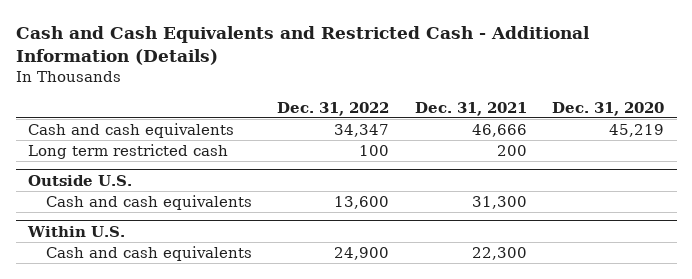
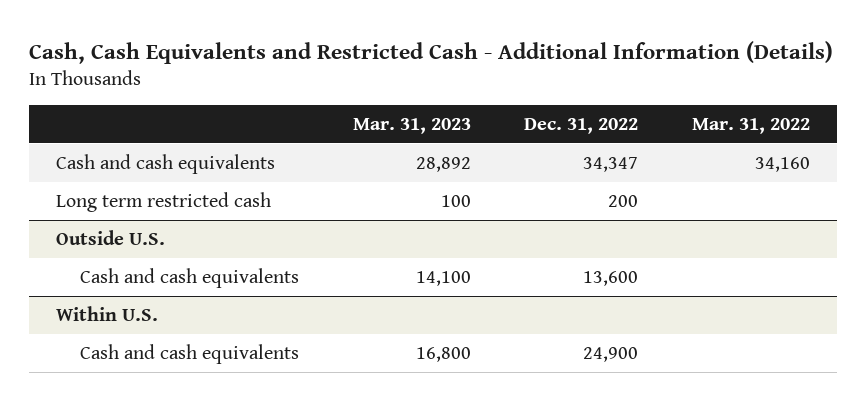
[15,25,590,65] Cash and Cash Equivalents and Restricted Cash - Additional Information (Details) -> [28,41,833,65] Cash, Cash Equivalents and Restricted Cash - Additional Information (Details)
[414,101,527,116] Dec. 31, 2021 -> none
[552,101,665,116] Dec. 31, 2020 -> none
none -> [352,117,471,134] Mar. 31, 2023
none -> [692,117,811,134] Mar. 31, 2022
[359,145,390,157] 100 -> [608,195,639,208] 200

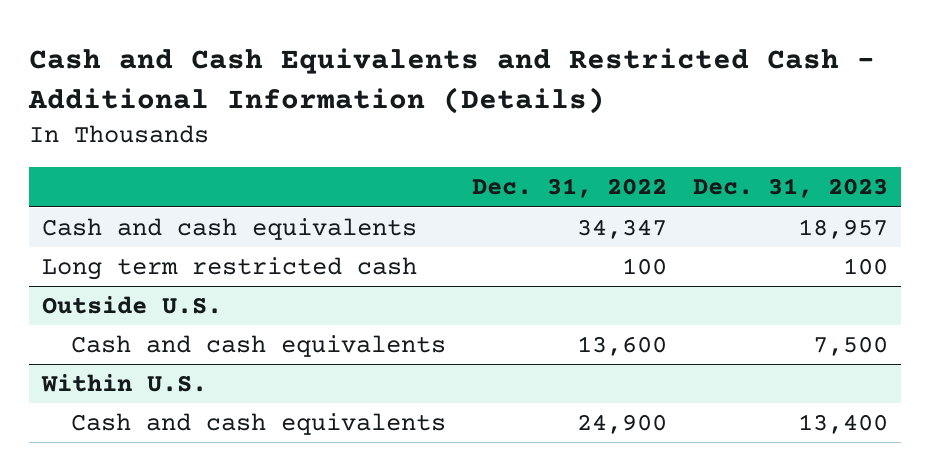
[28,41,833,65] Cash, Cash Equivalents and Restricted Cash - Additional Information (Details) -> [27,48,875,114] Cash and Cash Equivalents and Restricted Cash - Additional Information (Details)
[352,117,471,134] Mar. 31, 2023 -> none
[692,117,811,134] Mar. 31, 2022 -> none
none -> [693,178,889,199] Dec. 31, 2023
[608,195,639,208] 200 -> [622,257,668,275] 100

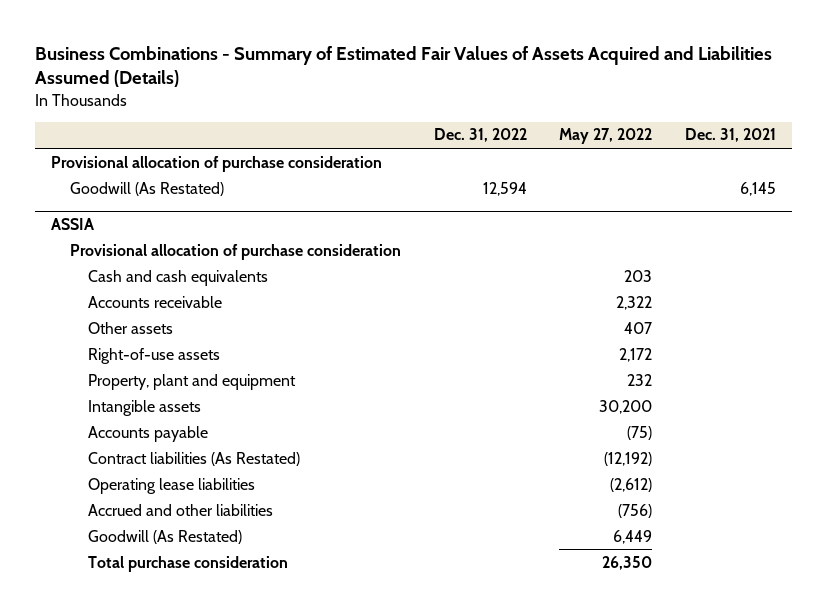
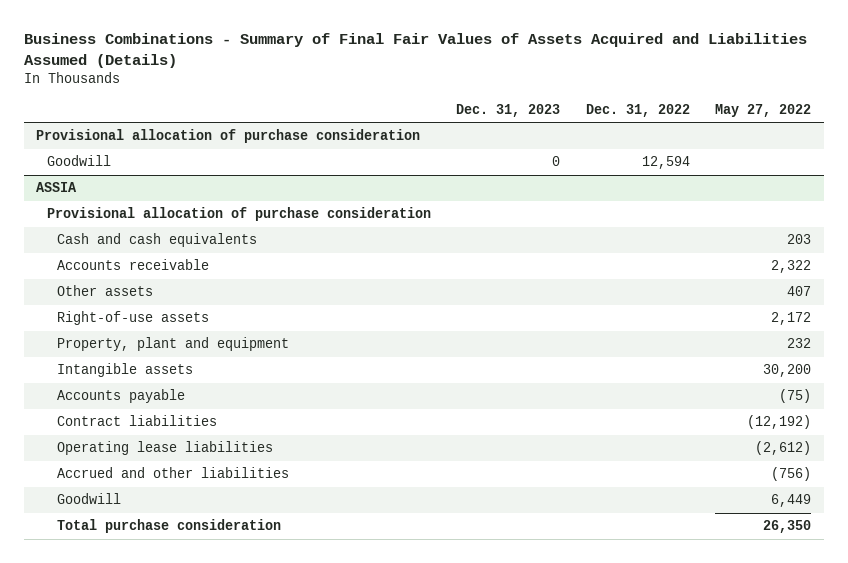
[35,45,773,88] Business Combinations - Summary of Estimated Fair Values of Assets Acquired and Liabilities Assumed (Details) -> [23,33,807,69] Business Combinations - Summary of Final Fair Values of Assets Acquired and Liabilities Assumed (Details)
[684,128,776,143] Dec. 31, 2021 -> none
none -> [456,103,561,117] Dec. 31, 2023
[69,181,224,196] Goodwill (As Restated) -> [46,155,111,167] Goodwill
[88,451,301,466] Contract liabilities (As Restated) -> [56,415,217,427] Contract liabilities
[88,529,243,544] Goodwill (As Restated) -> [56,493,121,505] Goodwill

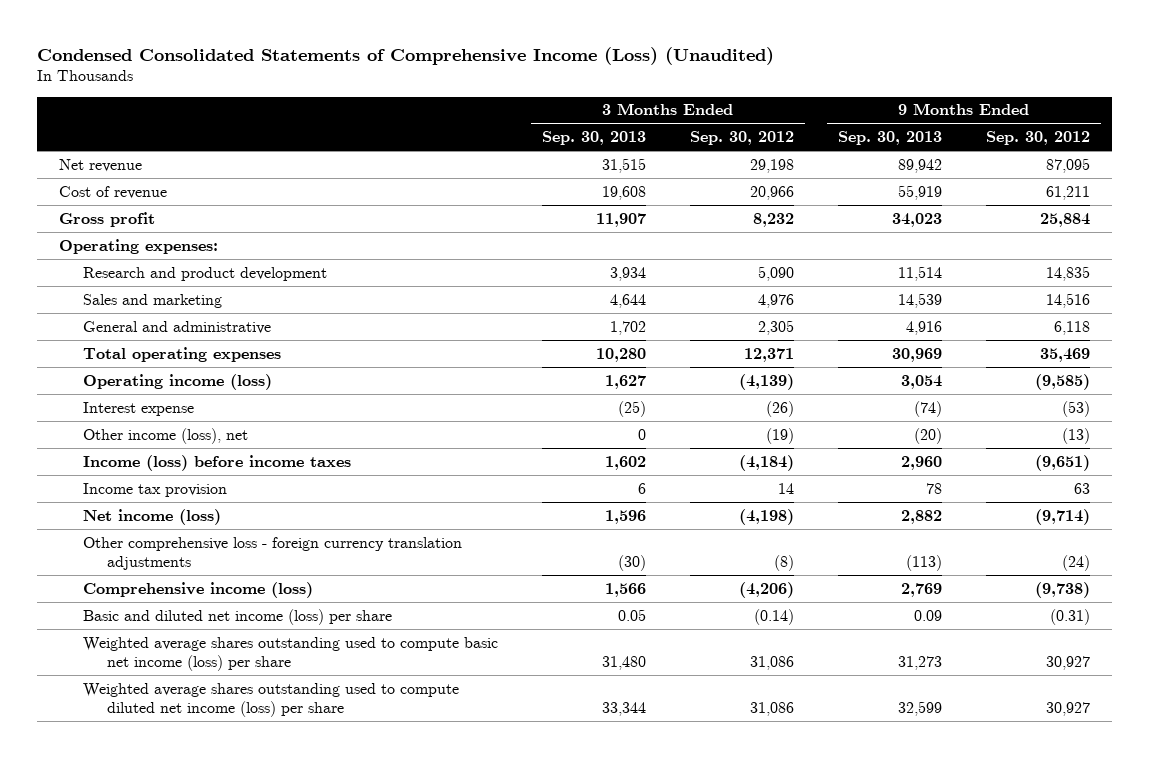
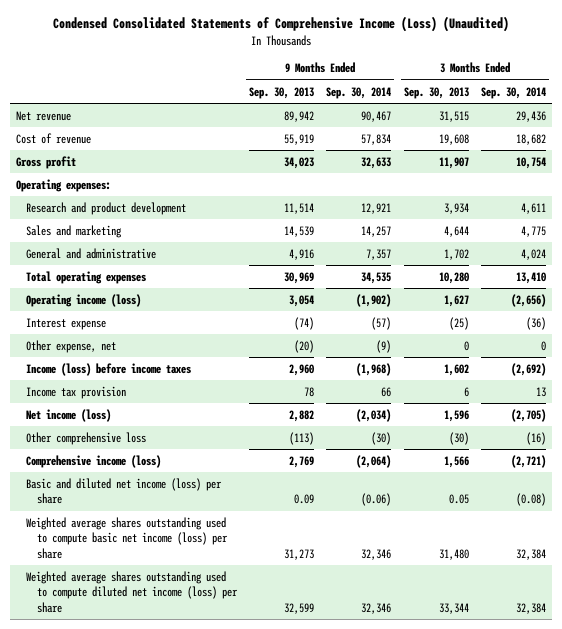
[690,130,795,145] Sep. 30, 2012 -> none
[985,130,1090,145] Sep. 30, 2012 -> none
none -> [326,86,392,99] Sep. 30, 2014
none -> [481,86,547,99] Sep. 30, 2014
[83,427,249,444] Other income (loss), net -> [26,339,117,353] Other expense, net
[83,536,463,570] Other comprehensive loss - foreign currency translation adjustments -> [26,431,147,445] Other comprehensive loss

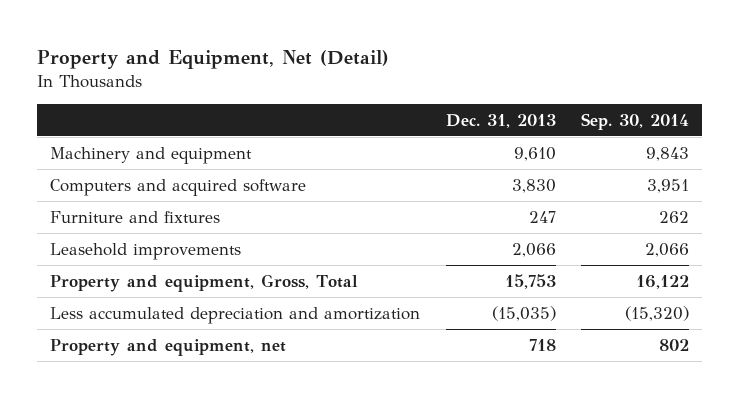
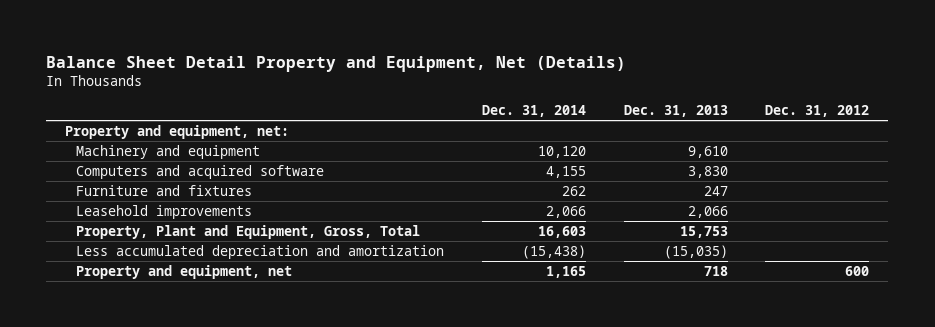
[37,49,390,69] Property and Equipment, Net (Detail) -> [46,55,627,72] Balance Sheet Detail Property and Equipment, Net (Details)
[581,112,690,130] Sep. 30, 2014 -> none
none -> [481,105,586,118] Dec. 31, 2014
none -> [765,105,870,118] Dec. 31, 2012
none -> [65,125,290,140] Property and equipment, net:
[50,273,359,292] Property and equipment, Gross, Total -> [76,225,421,240] Property, Plant and Equipment, Gross, Total

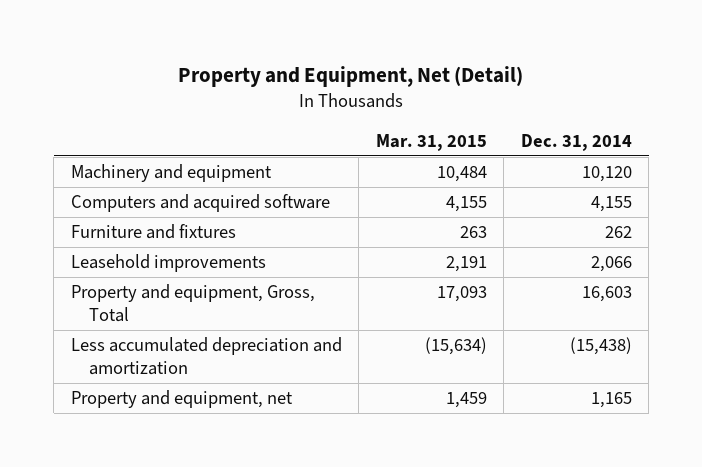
[46,55,627,72] Balance Sheet Detail Property and Equipment, Net (Details) -> [178,66,524,88] Property and Equipment, Net (Detail)
[623,105,728,118] Dec. 31, 2013 -> none
[765,105,870,118] Dec. 31, 2012 -> none
none -> [375,133,487,151] Mar. 31, 2015
[65,125,290,140] Property and equipment, net: -> none
[76,225,421,240] Property, Plant and Equipment, Gross, Total -> [70,284,315,322] Property and equipment, Gross, Total

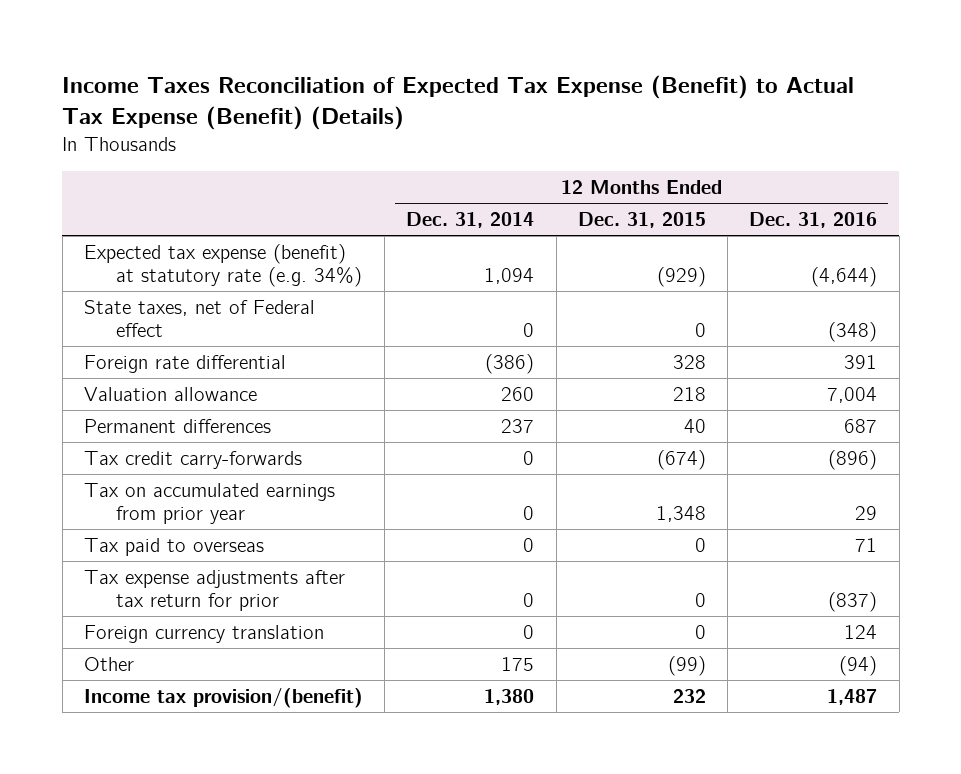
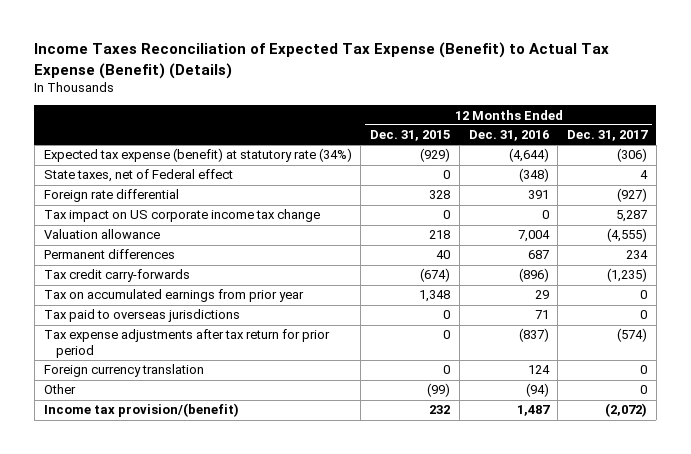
[406,211,535,228] Dec. 31, 2014 -> none
none -> [567,130,649,142] Dec. 31, 2017
[83,243,362,288] Expected tax expense (benefit) at statutory rate (e.g. 34%) -> [43,148,352,163] Expected tax expense (benefit) at statutory rate (34%)
none -> [43,209,320,223] Tax impact on US corporate income tax change
[83,537,264,556] Tax paid to overseas -> [43,309,240,323] Tax paid to overseas jurisdictions
[83,569,345,612] Tax expense adjustments after tax return for prior -> [43,329,330,358] Tax expense adjustments after tax return for prior period

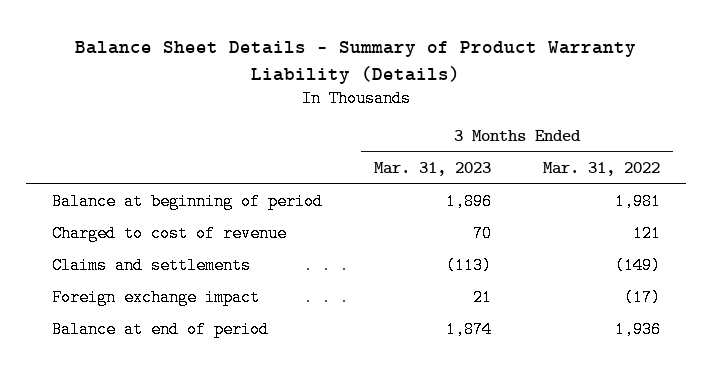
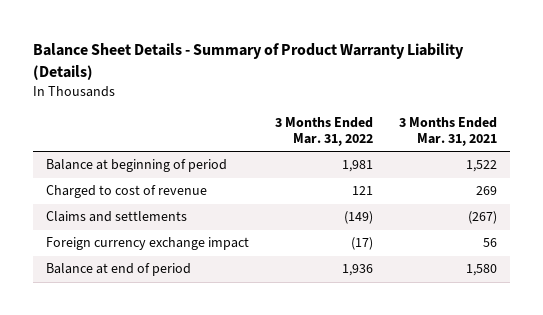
[373,161,491,176] Mar. 31, 2023 -> none
none -> [399,117,498,147] 3 Months Ended Mar. 31, 2021
[51,289,260,307] Foreign exchange impact -> [46,237,250,251] Foreign currency exchange impact

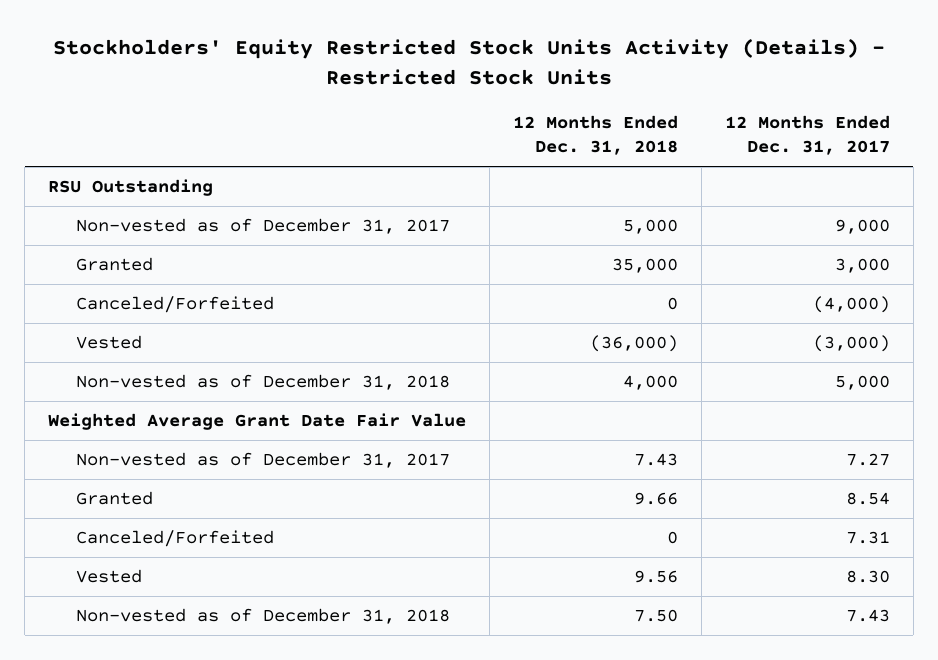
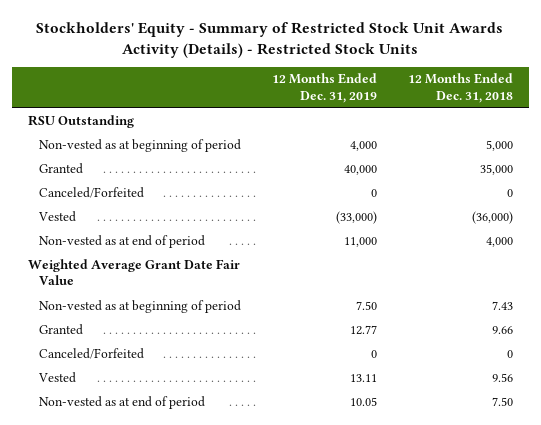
[52,38,885,85] Stockholders' Equity Restricted Stock Units Activity (Details) - Restricted Stock Units -> [36,21,504,58] Stockholders' Equity - Summary of Restricted Stock Unit Awards Activity (Details) - Restricted Stock Units
[724,115,890,156] 12 Months Ended Dec. 31, 2017 -> none
none -> [271,73,377,103] 12 Months Ended Dec. 31, 2019
[75,218,450,235] Non-vested as of December 31, 2017 -> [38,138,241,152] Non-vested as at beginning of period
[75,374,450,391] Non-vested as of December 31, 2018 -> [38,234,205,248] Non-vested as at end of period
[75,452,450,469] Non-vested as of December 31, 2017 -> [38,299,241,313] Non-vested as at beginning of period
[75,608,450,625] Non-vested as of December 31, 2018 -> [38,395,205,409] Non-vested as at end of period

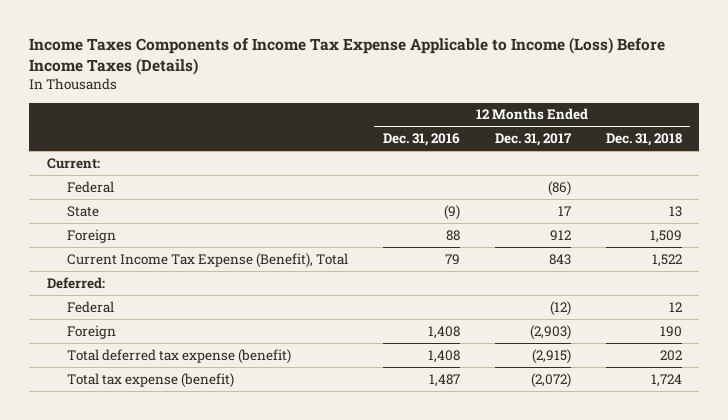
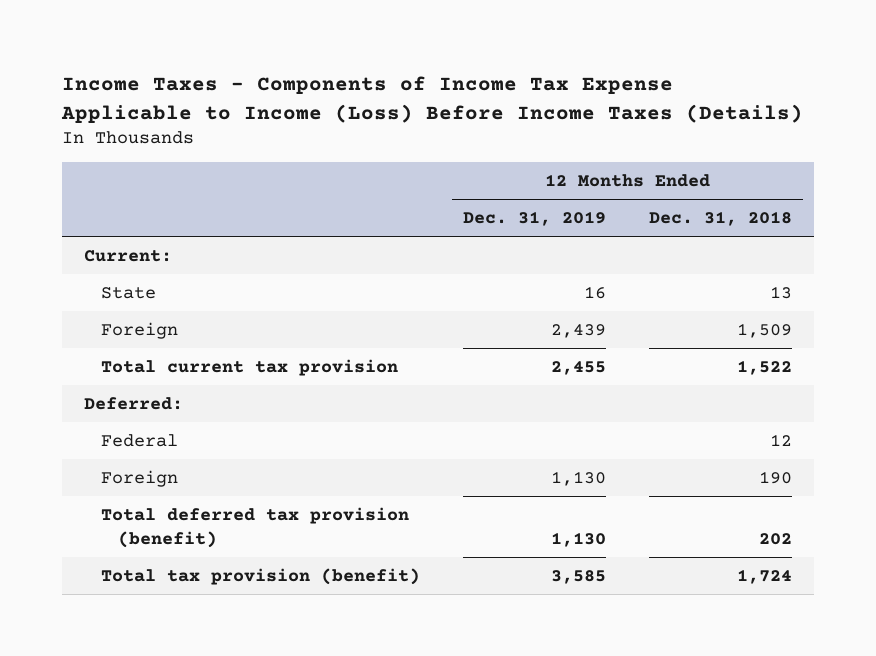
[29,37,666,76] Income Taxes Components of Income Tax Expense Applicable to Income (Loss) Before Income Taxes (Details) -> [60,76,803,123] Income Taxes - Components of Income Tax Expense Applicable to Income (Loss) Before Income Taxes (Details)
[382,133,460,147] Dec. 31, 2016 -> none
[494,133,572,147] Dec. 31, 2017 -> none
none -> [463,210,607,226] Dec. 31, 2019
[67,180,115,193] Federal -> none
[67,252,349,268] Current Income Tax Expense (Benefit), Total -> [100,358,398,376] Total current tax provision
[67,348,292,364] Total deferred tax expense (benefit) -> [100,506,409,548] Total deferred tax provision (benefit)
[67,372,235,388] Total tax expense (benefit) -> [100,567,420,585] Total tax provision (benefit)

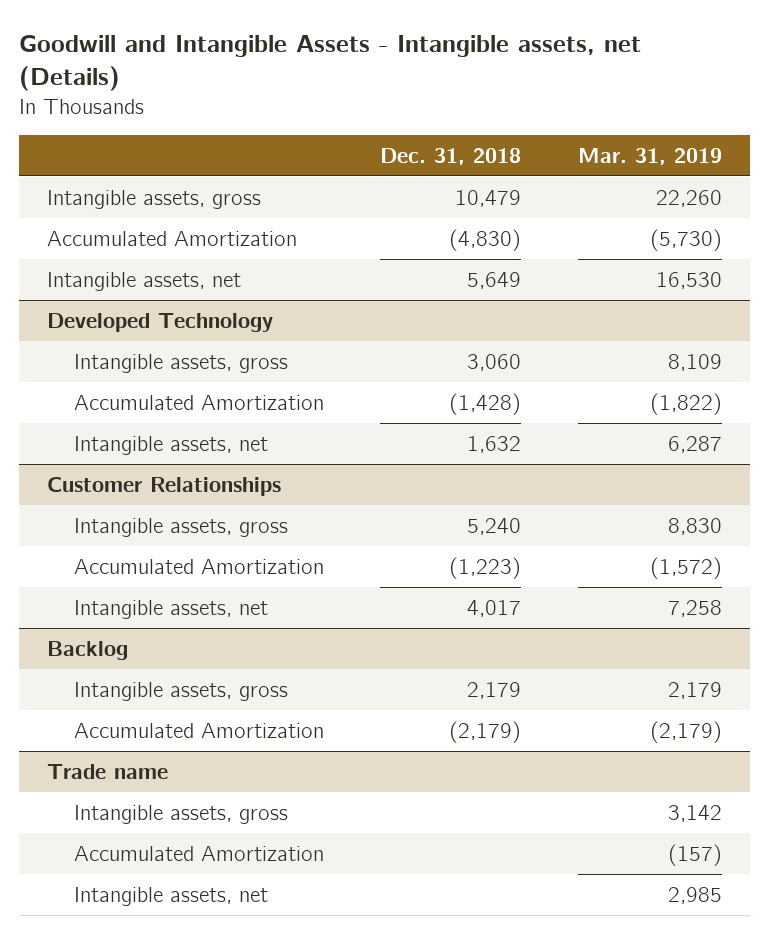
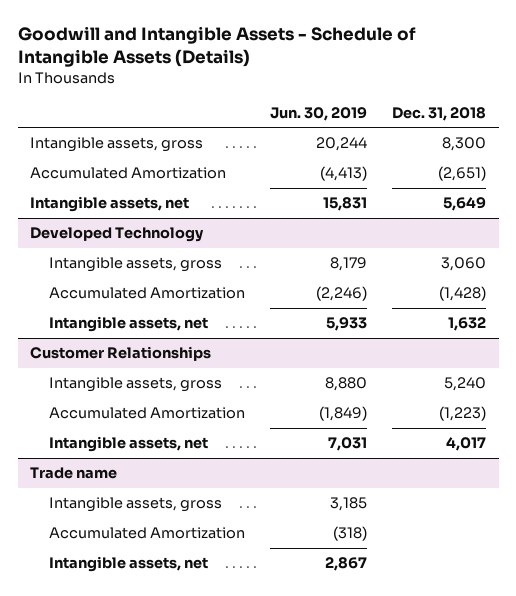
[18,34,641,91] Goodwill and Intangible Assets - Intangible assets, net (Details) -> [17,26,416,67] Goodwill and Intangible Assets - Schedule of Intangible Assets (Details)
[578,147,723,165] Mar. 31, 2019 -> none
none -> [269,106,367,121] Jun. 30, 2019
[455,189,522,207] 10,479 -> [441,137,486,152] 8,300
[449,228,522,251] (4,830) -> [437,166,486,182] (2,651)
[46,640,128,660] Backlog -> none
[73,681,288,701] Intangible assets, gross -> none
[73,722,324,738] Accumulated Amortization -> none

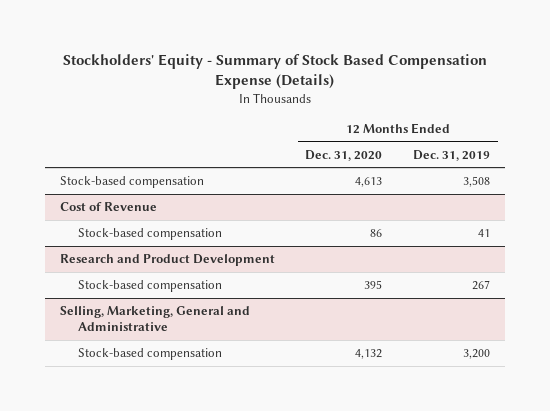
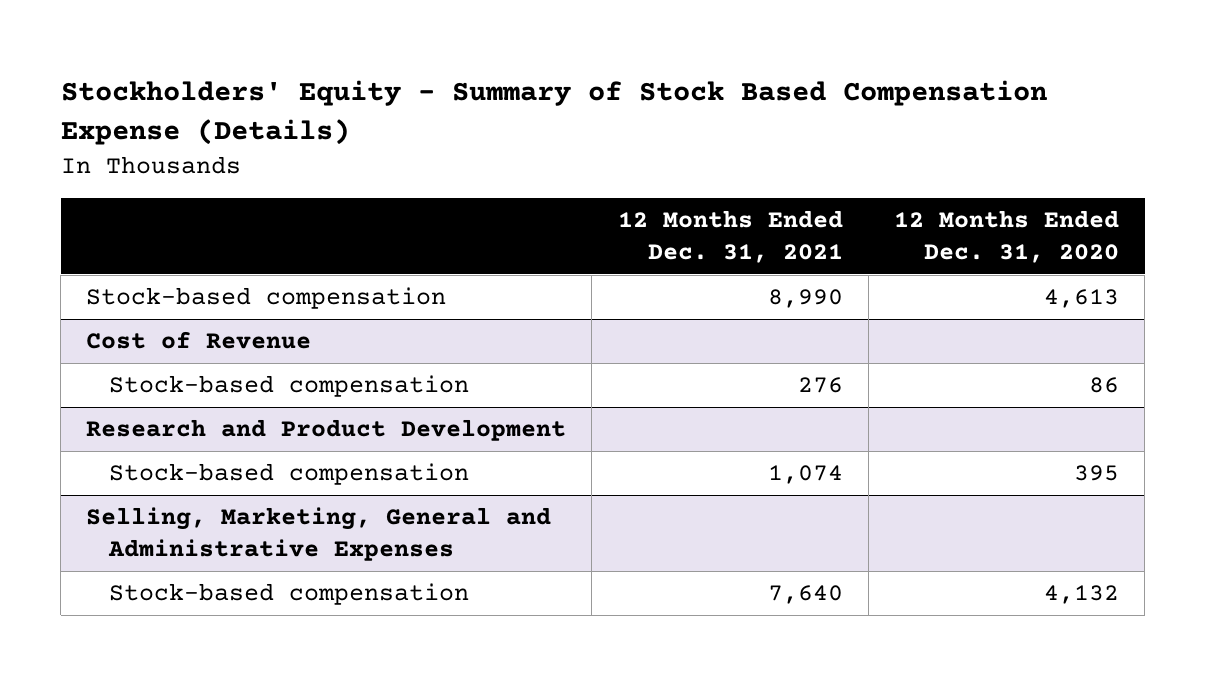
[413,149,491,161] Dec. 31, 2019 -> none
none -> [617,209,843,263] 12 Months Ended Dec. 31, 2021
[59,306,250,332] Selling, Marketing, General and Administrative -> [86,507,552,562] Selling, Marketing, General and Administrative Expenses

